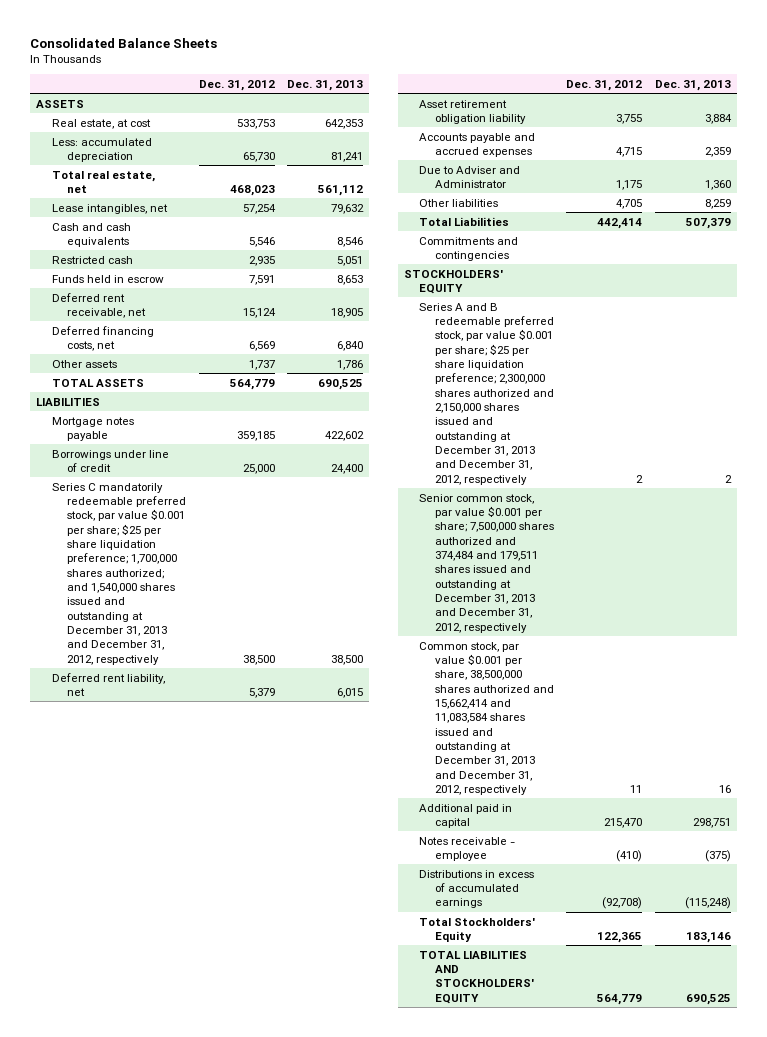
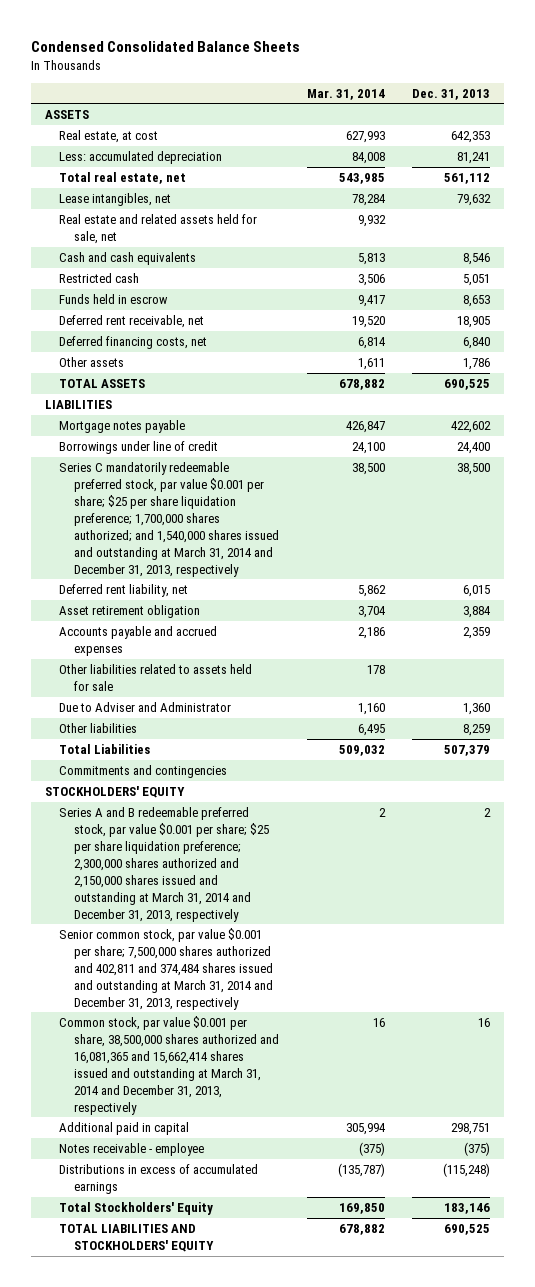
[29,37,217,48] Consolidated Balance Sheets -> [31,40,301,52] Condensed Consolidated Balance Sheets
[198,80,275,92] Dec. 31, 2012 -> none
none -> [306,88,385,100] Mar. 31, 2014
none -> [59,213,258,244] Real estate and related assets held for sale, net
[51,482,187,665] Series C mandatorily redeemable preferred stock, par value $0.001 per share; $25 per share liquidation preference; 1,700,000 shares authorized; and 1,540,000 shares issued and outstanding at December 31, 2013 and December 31, 2012, respectively -> [59,461,279,577] Series C mandatorily redeemable preferred stock, par value $0.001 per share; $25 per share liquidation preference; 1,700,000 shares authorized; and 1,540,000 shares issued and outstanding at March 31, 2014 and December 31, 2013, respectively
[419,99,527,124] Asset retirement obligation liability -> [59,604,201,618] Asset retirement obligation
none -> [59,663,253,691] Other liabilities related to assets held for sale
[419,302,555,485] Series A and B redeemable preferred stock, par value $0.001 per share; $25 per share liquidation preference; 2,300,000 shares authorized and 2,150,000 shares issued and outstanding at December 31, 2013 and December 31, 2012, respectively -> [59,806,269,922] Series A and B redeemable preferred stock, par value $0.001 per share; $25 per share liquidation preference; 2,300,000 shares authorized and 2,150,000 shares issued and outstanding at March 31, 2014 and December 31, 2013, respectively
[419,493,555,633] Senior common stock, par value $0.001 per share; 7,500,000 shares authorized and 374,484 and 179,511 shares issued and outstanding at December 31, 2013 and December 31, 2012, respectively -> [59,927,273,1010] Senior common stock, par value $0.001 per share; 7,500,000 shares authorized and 402,811 and 374,484 shares issued and outstanding at March 31, 2014 and December 31, 2013, respectively
[419,641,555,795] Common stock, par value $0.001 per share, 38,500,000 shares authorized and 15,662,414 and 11,083,584 shares issued and outstanding at December 31, 2013 and December 31, 2012, respectively -> [59,1015,279,1115] Common stock, par value $0.001 per share, 38,500,000 shares authorized and 16,081,365 and 15,662,414 shares issued and outstanding at March 31, 2014 and December 31, 2013, respectively

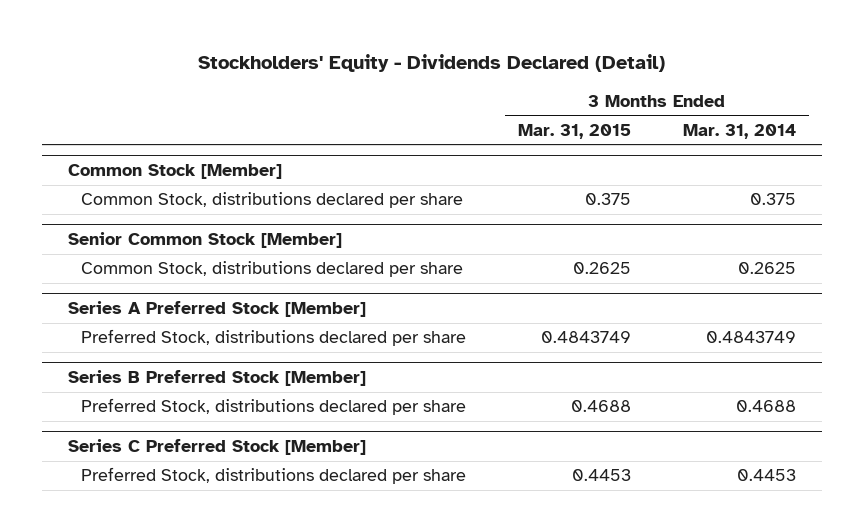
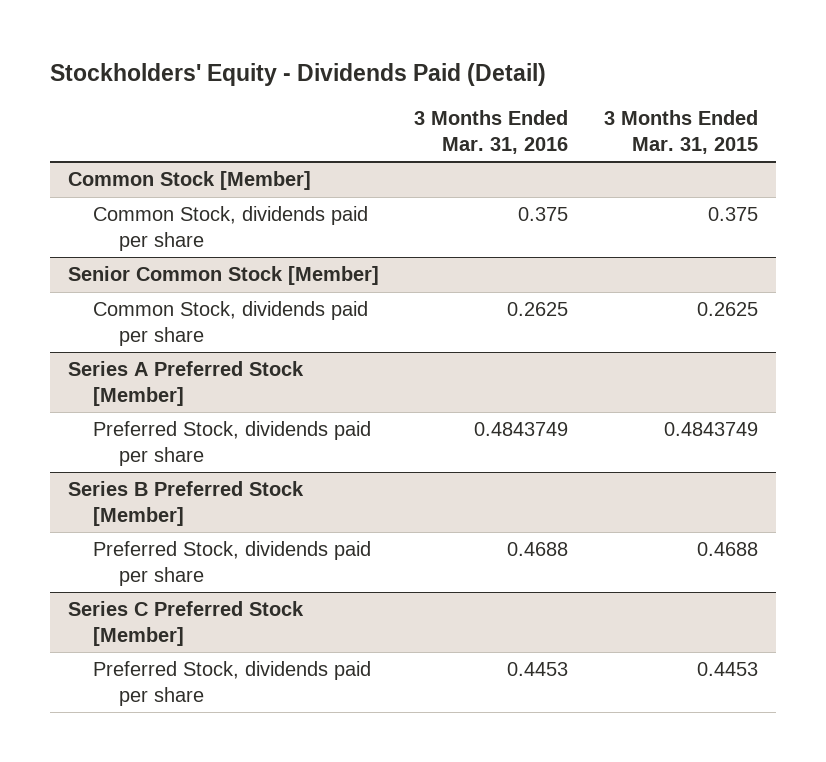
[197,53,665,72] Stockholders' Equity - Dividends Declared (Detail) -> [50,62,547,86] Stockholders' Equity - Dividends Paid (Detail)
[682,123,796,139] Mar. 31, 2014 -> none
none -> [414,110,569,154] 3 Months Ended Mar. 31, 2016
[80,192,463,209] Common Stock, distributions declared per share -> [93,206,369,251] Common Stock, dividends paid per share
[80,261,463,278] Common Stock, distributions declared per share -> [93,301,369,346] Common Stock, dividends paid per share
[80,329,466,347] Preferred Stock, distributions declared per share -> [93,421,372,466] Preferred Stock, dividends paid per share
[80,398,466,416] Preferred Stock, distributions declared per share -> [93,541,372,586] Preferred Stock, dividends paid per share
[80,467,466,485] Preferred Stock, distributions declared per share -> [93,661,372,706] Preferred Stock, dividends paid per share

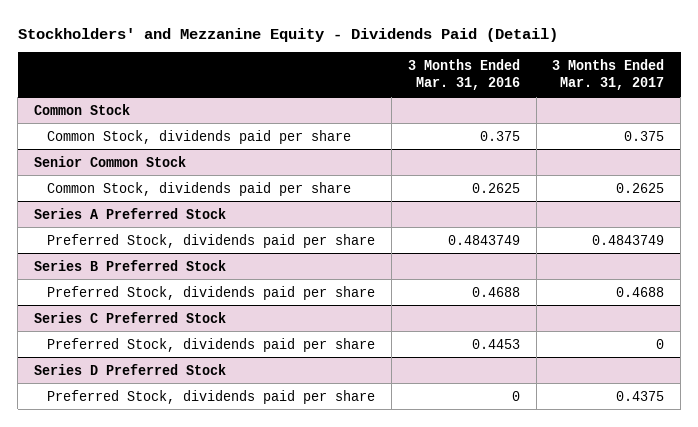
[50,62,547,86] Stockholders' Equity - Dividends Paid (Detail) -> [17,27,558,42] Stockholders' and Mezzanine Equity - Dividends Paid (Detail)
[603,110,758,154] 3 Months Ended Mar. 31, 2015 -> none
none -> [552,59,665,91] 3 Months Ended Mar. 31, 2017
[67,171,311,191] Common Stock [Member] -> [33,103,130,115] Common Stock
[67,266,379,286] Senior Common Stock [Member] -> [33,155,186,167] Senior Common Stock
[67,361,304,406] Series A Preferred Stock [Member] -> [33,207,226,219] Series A Preferred Stock
[67,481,304,526] Series B Preferred Stock [Member] -> [33,259,226,271] Series B Preferred Stock
[67,601,304,646] Series C Preferred Stock [Member] -> [33,311,226,323] Series C Preferred Stock
none -> [33,363,226,375] Series D Preferred Stock
none -> [47,389,376,404] Preferred Stock, dividends paid per share

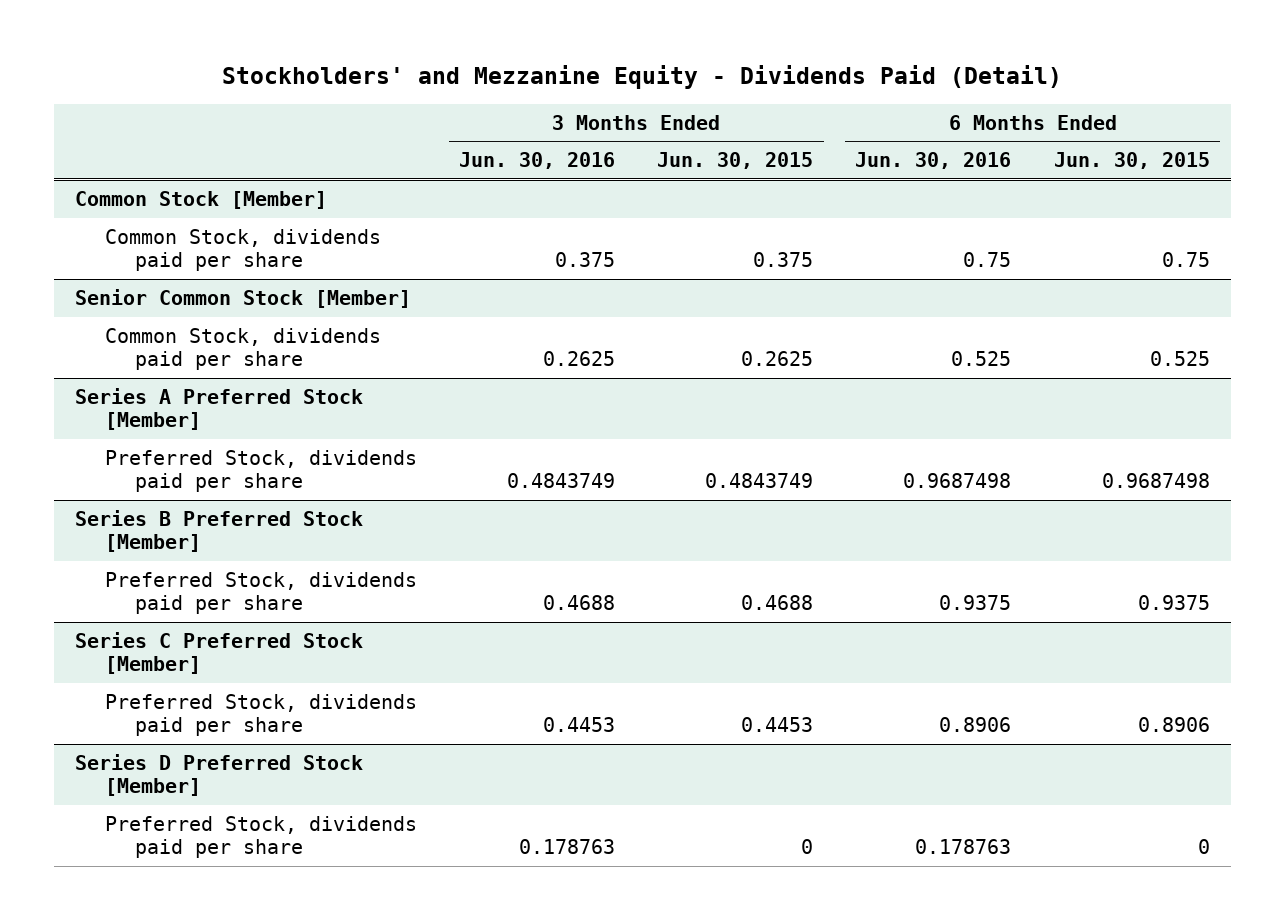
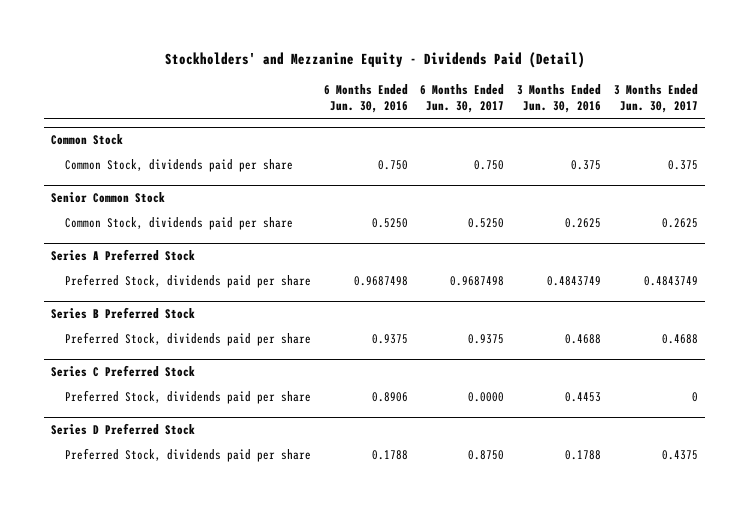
[657,152,814,170] Jun. 30, 2015 -> none
[1053,152,1210,170] Jun. 30, 2015 -> none
none -> [420,83,505,113] 6 Months Ended Jun. 30, 2017
none -> [614,83,699,113] 3 Months Ended Jun. 30, 2017
[75,190,328,209] Common Stock [Member] -> [50,134,123,146] Common Stock
[963,252,1012,268] 0.75 -> [377,160,408,171] 0.750
[75,288,412,308] Senior Common Stock [Member] -> [50,192,165,204] Senior Common Stock
[951,351,1012,367] 0.525 -> [371,218,408,229] 0.5250
[75,387,364,431] Series A Preferred Stock [Member] -> [50,249,195,262] Series A Preferred Stock
[75,509,364,553] Series B Preferred Stock [Member] -> [50,307,195,320] Series B Preferred Stock
[75,631,364,675] Series C Preferred Stock [Member] -> [50,365,195,378] Series C Preferred Stock
[75,753,364,797] Series D Preferred Stock [Member] -> [50,423,195,436] Series D Preferred Stock
[519,839,616,855] 0.178763 -> [565,450,602,461] 0.1788
[915,839,1012,855] 0.178763 -> [371,450,408,461] 0.1788

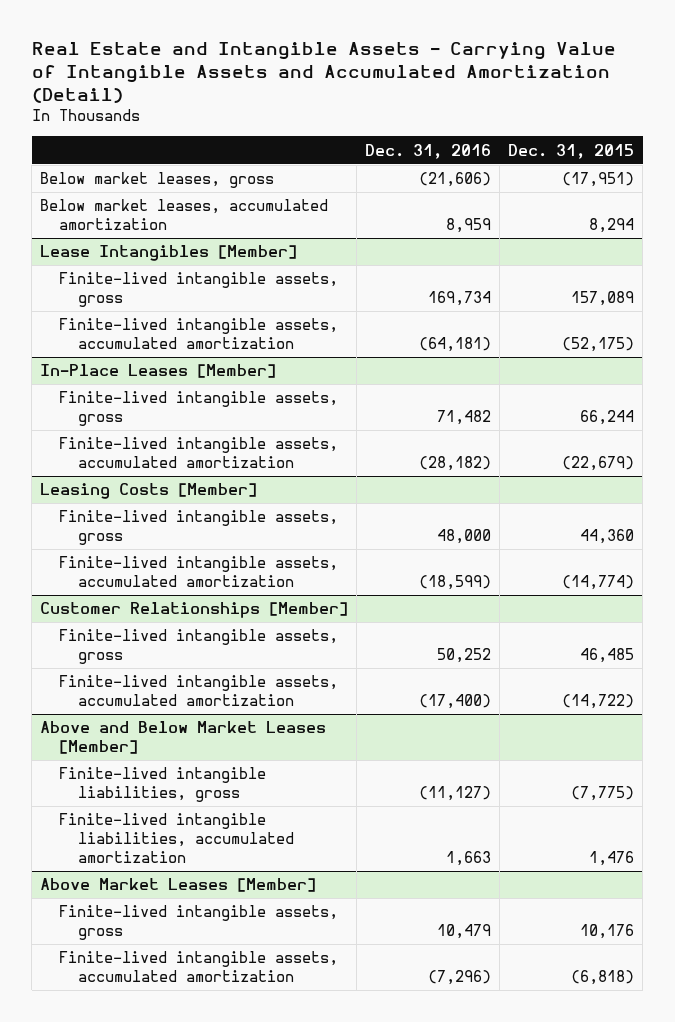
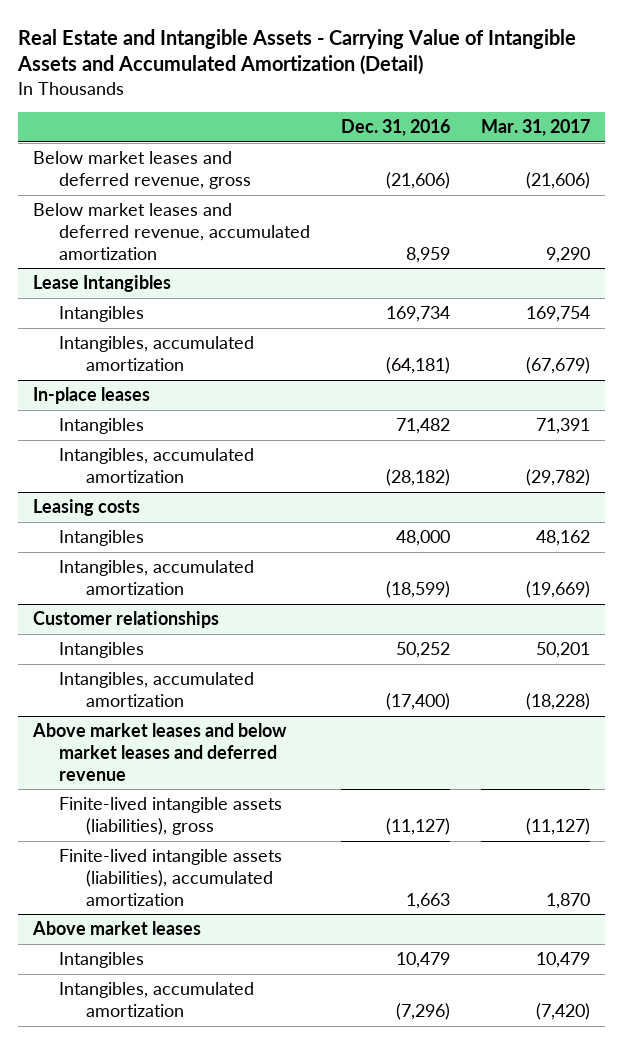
[508,143,635,159] Dec. 31, 2015 -> none
none -> [480,119,590,137] Mar. 31, 2017
[40,172,275,189] Below market leases, gross -> [33,151,252,189] Below market leases and deferred revenue, gross
[40,199,329,230] Below market leases, accumulated amortization -> [33,203,311,260] Below market leases and deferred revenue, accumulated amortization
[40,245,298,262] Lease Intangibles [Member] -> [33,275,172,293] Lease Intangibles
[59,272,339,307] Finite-lived intangible assets, gross -> [59,306,145,323] Intangibles
[59,318,339,349] Finite-lived intangible assets, accumulated amortization -> [59,336,255,371] Intangibles, accumulated amortization
[40,364,277,379] In-Place Leases [Member] -> [33,387,151,405] In-place leases
[59,391,339,426] Finite-lived intangible assets, gross -> [59,418,145,435] Intangibles
[59,437,339,468] Finite-lived intangible assets, accumulated amortization -> [59,448,255,483] Intangibles, accumulated amortization
[40,483,258,500] Leasing Costs [Member] -> [33,499,141,517] Leasing costs
[59,510,339,545] Finite-lived intangible assets, gross -> [59,530,145,547] Intangibles
[59,556,339,587] Finite-lived intangible assets, accumulated amortization -> [59,560,255,595] Intangibles, accumulated amortization
[40,602,349,619] Customer Relationships [Member] -> [33,611,220,629] Customer relationships
[59,629,339,664] Finite-lived intangible assets, gross -> [59,642,145,659] Intangibles
[59,675,339,706] Finite-lived intangible assets, accumulated amortization -> [59,672,255,707] Intangibles, accumulated amortization
[40,721,327,754] Above and Below Market Leases [Member] -> [32,723,288,781] Above market leases and below market leases and deferred revenue
[59,767,267,802] Finite-lived intangible liabilities, gross -> [59,797,283,835] Finite-lived intangible assets (liabilities), gross
[59,813,295,863] Finite-lived intangible liabilities, accumulated amortization -> [59,849,283,906] Finite-lived intangible assets (liabilities), accumulated amortization
[40,878,317,893] Above Market Leases [Member] -> [32,921,202,936] Above market leases
[59,905,339,940] Finite-lived intangible assets, gross -> [59,952,145,969] Intangibles
[59,951,339,982] Finite-lived intangible assets, accumulated amortization -> [59,982,255,1017] Intangibles, accumulated amortization

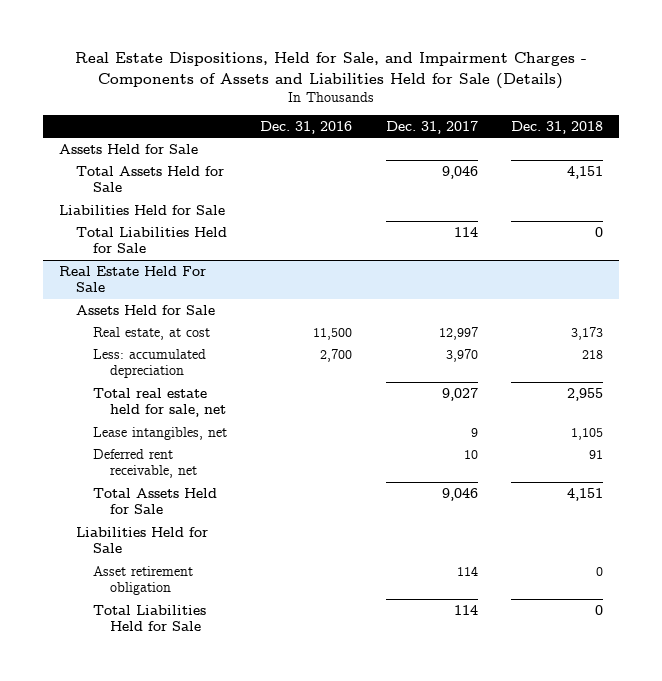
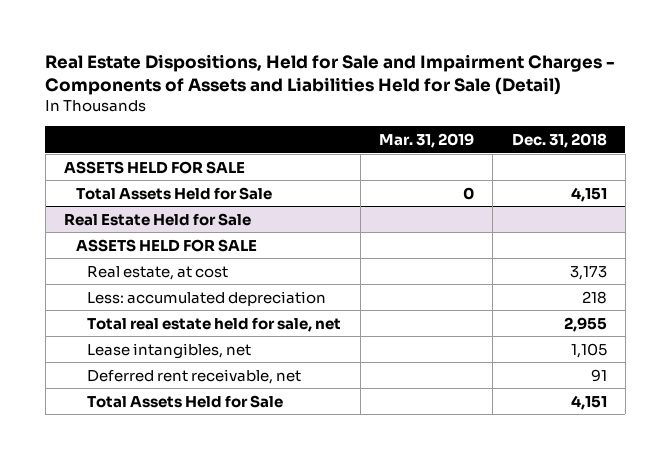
[74,52,587,89] Real Estate Dispositions, Held for Sale, and Impairment Charges - Components of Assets and Liabilities Held for Sale (Details) -> [45,54,616,96] Real Estate Dispositions, Held for Sale and Impairment Charges - Components of Assets and Liabilities Held for Sale (Detail)
[260,120,353,134] Dec. 31, 2016 -> none
[385,120,478,134] Dec. 31, 2017 -> none
none -> [379,132,475,148] Mar. 31, 2019
[59,143,199,154] Assets Held for Sale -> [64,160,246,174] ASSETS HELD FOR SALE
[59,204,226,215] Liabilities Held for Sale -> none
[76,226,228,254] Total Liabilities Held for Sale -> none
[59,265,207,293] Real Estate Held For Sale -> [64,212,252,226] Real Estate Held for Sale
[76,304,216,315] Assets Held for Sale -> [75,238,257,252] ASSETS HELD FOR SALE
[76,526,209,554] Liabilities Held for Sale -> none
[93,565,194,596] Asset retirement obligation -> none
[93,604,207,632] Total Liabilities Held for Sale -> none

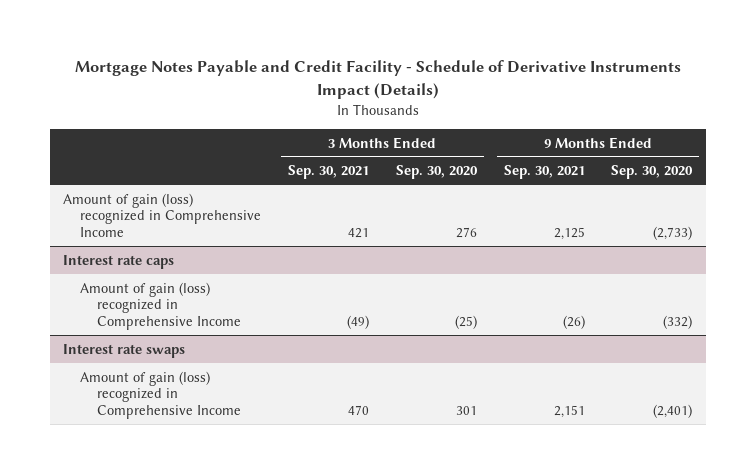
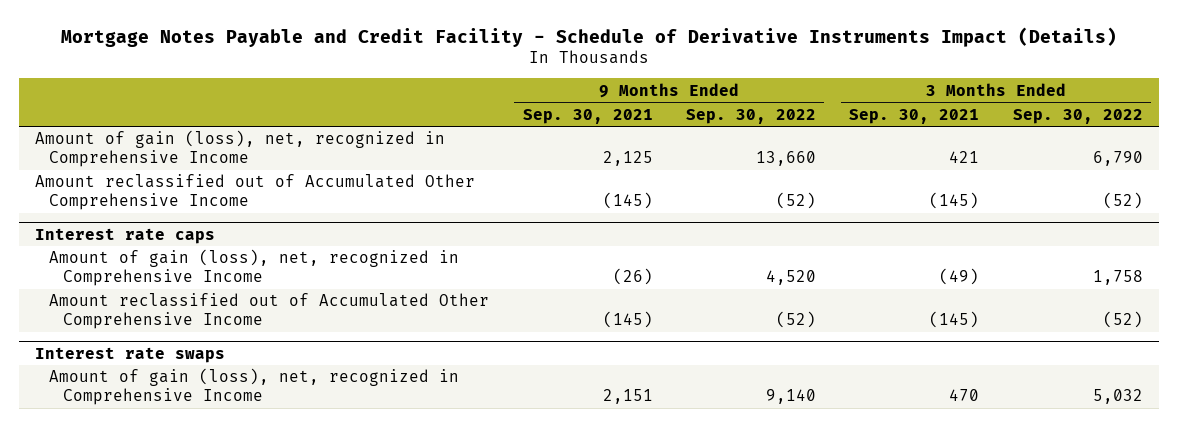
[395,165,478,180] Sep. 30, 2020 -> none
[611,165,694,180] Sep. 30, 2020 -> none
none -> [686,108,817,124] Sep. 30, 2022
none -> [1012,108,1143,124] Sep. 30, 2022
[63,192,262,238] Amount of gain (loss) recognized in Comprehensive Income -> [35,130,446,168] Amount of gain (loss), net, recognized in Comprehensive Income
none -> [35,174,476,211] Amount reclassified out of Accumulated Other Comprehensive Income
[80,281,242,331] Amount of gain (loss) recognized in Comprehensive Income -> [49,249,460,287] Amount of gain (loss), net, recognized in Comprehensive Income
none -> [49,293,490,330] Amount reclassified out of Accumulated Other Comprehensive Income
[80,370,242,420] Amount of gain (loss) recognized in Comprehensive Income -> [49,368,460,406] Amount of gain (loss), net, recognized in Comprehensive Income

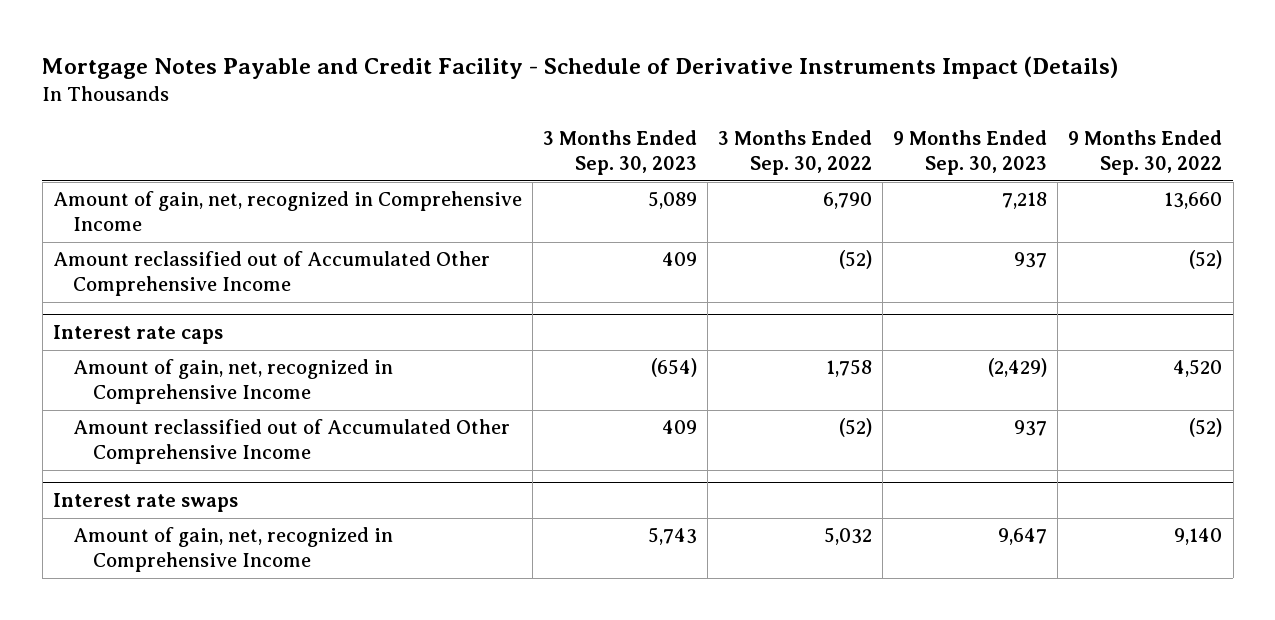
[522,108,653,124] Sep. 30, 2021 -> none
[849,108,980,124] Sep. 30, 2021 -> none
none -> [543,130,698,176] 3 Months Ended Sep. 30, 2023
none -> [893,130,1048,176] 9 Months Ended Sep. 30, 2023
[35,130,446,168] Amount of gain (loss), net, recognized in Comprehensive Income -> [53,191,523,232] Amount of gain, net, recognized in Comprehensive Income
[49,249,460,287] Amount of gain (loss), net, recognized in Comprehensive Income -> [72,359,393,405] Amount of gain, net, recognized in Comprehensive Income
[49,368,460,406] Amount of gain (loss), net, recognized in Comprehensive Income -> [72,527,393,573] Amount of gain, net, recognized in Comprehensive Income

